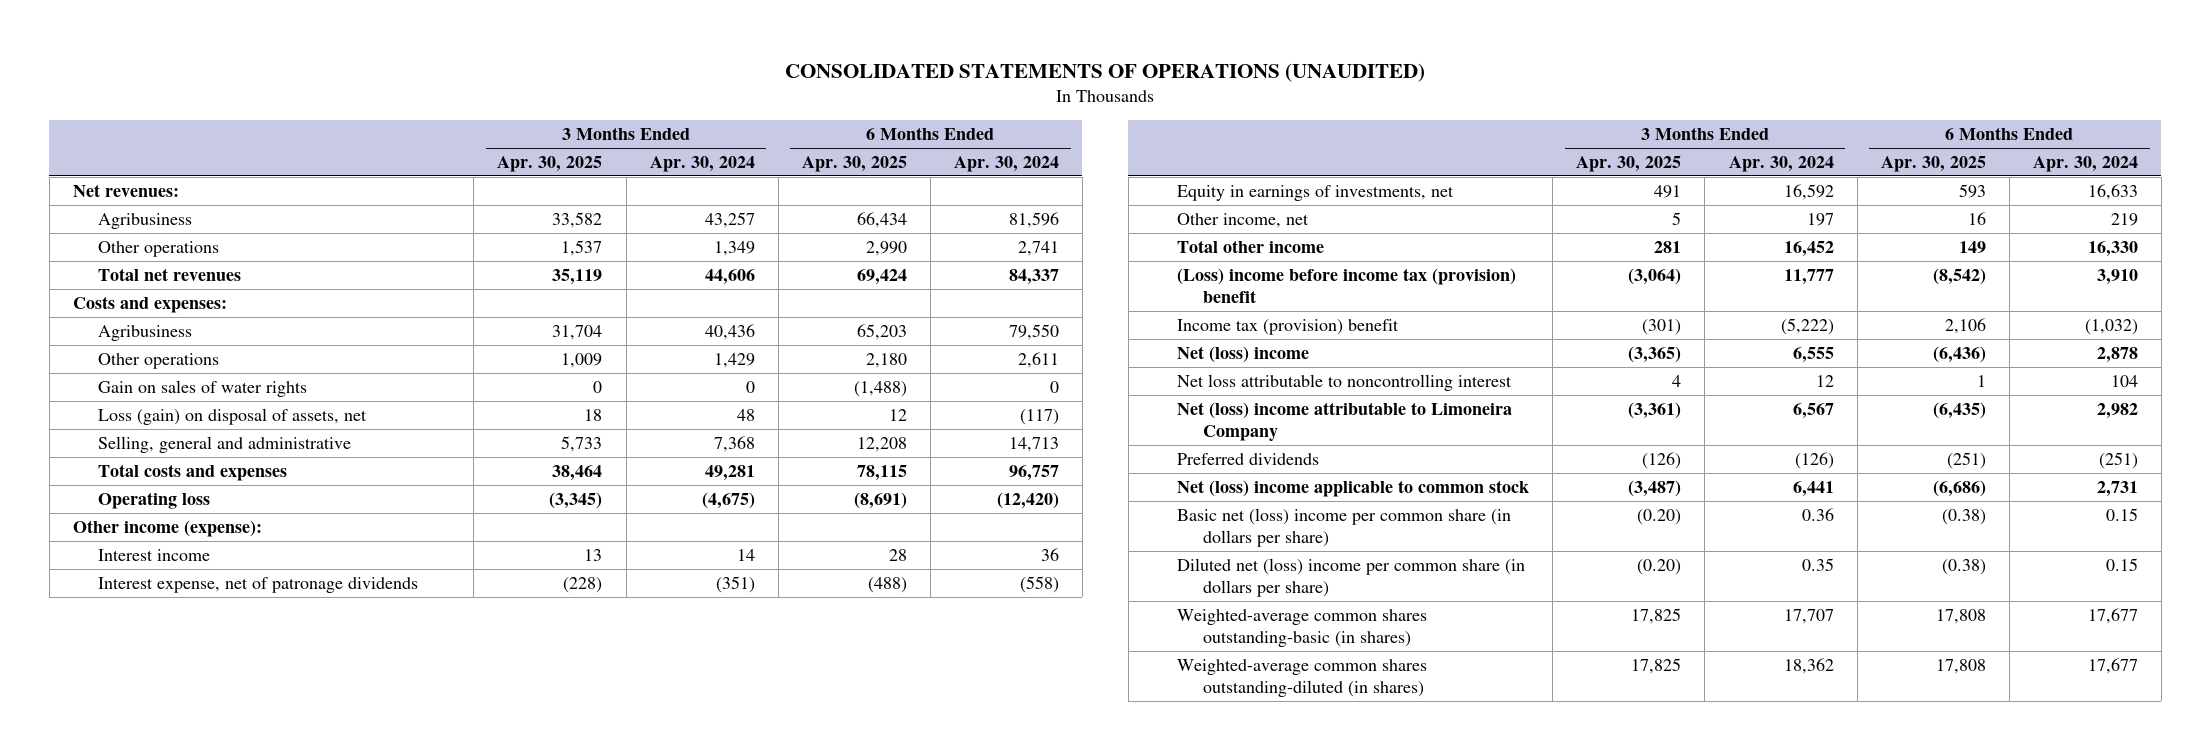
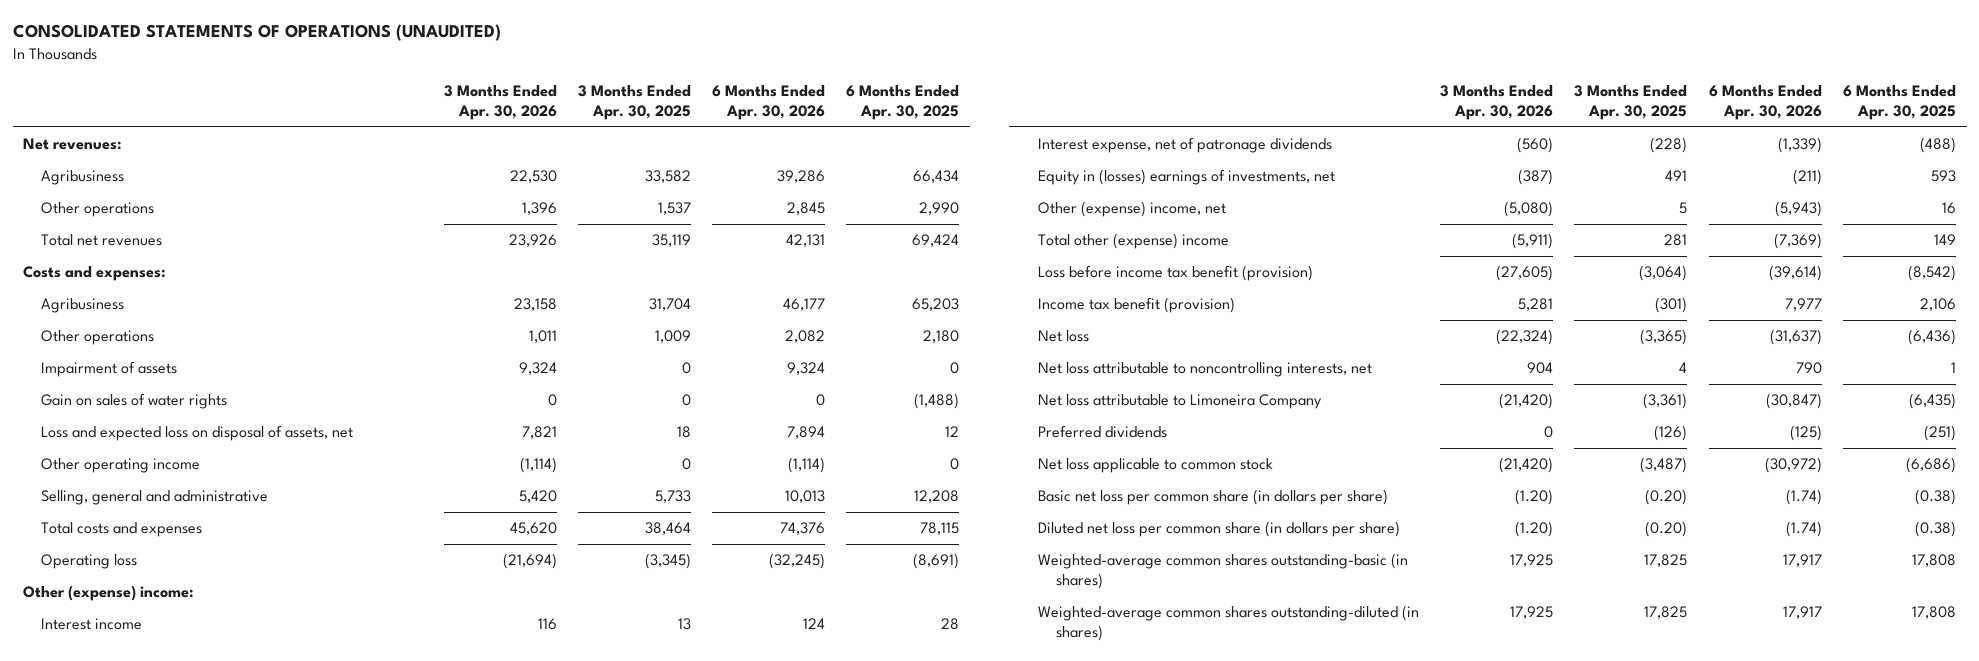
[649,155,755,172] Apr. 30, 2024 -> none
[953,155,1059,172] Apr. 30, 2024 -> none
none -> [443,84,557,120] 3 Months Ended Apr. 30, 2026
none -> [712,84,826,120] 6 Months Ended Apr. 30, 2026
none -> [41,361,178,378] Impairment of assets
[98,407,368,425] Loss (gain) on disposal of assets, net -> [41,425,354,442] Loss and expected loss on disposal of assets, net
none -> [41,458,201,474] Other operating income
[72,519,262,537] Other income (expense): -> [23,585,195,602] Other (expense) income:
[1177,184,1455,201] Equity in earnings of investments, net -> [1038,169,1336,186] Equity in (losses) earnings of investments, net
[1177,212,1310,228] Other income, net -> [1038,201,1227,218] Other (expense) income, net
[1177,239,1325,253] Total other income -> [1038,233,1230,250] Total other (expense) income
[1177,267,1517,304] (Loss) income before income tax (provision) benefit -> [1038,265,1314,282] Loss before income tax benefit (provision)
[1177,318,1400,335] Income tax (provision) benefit -> [1038,297,1236,314] Income tax benefit (provision)
[1177,345,1310,363] Net (loss) income -> [1038,330,1090,343] Net loss
[1177,373,1513,391] Net loss attributable to noncontrolling interest -> [1038,362,1373,378] Net loss attributable to noncontrolling interests, net
[1177,401,1513,442] Net (loss) income attributable to Limoneira Company -> [1038,394,1323,410] Net loss attributable to Limoneira Company
[1177,479,1530,497] Net (loss) income applicable to common stock -> [1038,458,1274,474] Net loss applicable to common stock
[1177,507,1512,548] Basic net (loss) income per common share (in dollars per share) -> [1038,489,1389,506] Basic net loss per common share (in dollars per share)
[1177,557,1526,598] Diluted net (loss) income per common share (in dollars per share) -> [1038,521,1401,538] Diluted net loss per common share (in dollars per share)

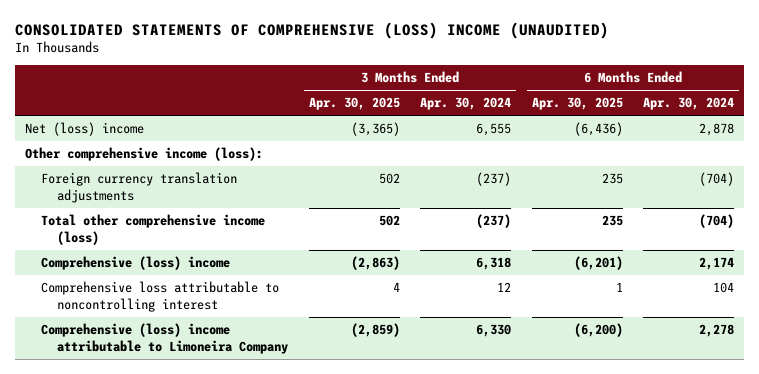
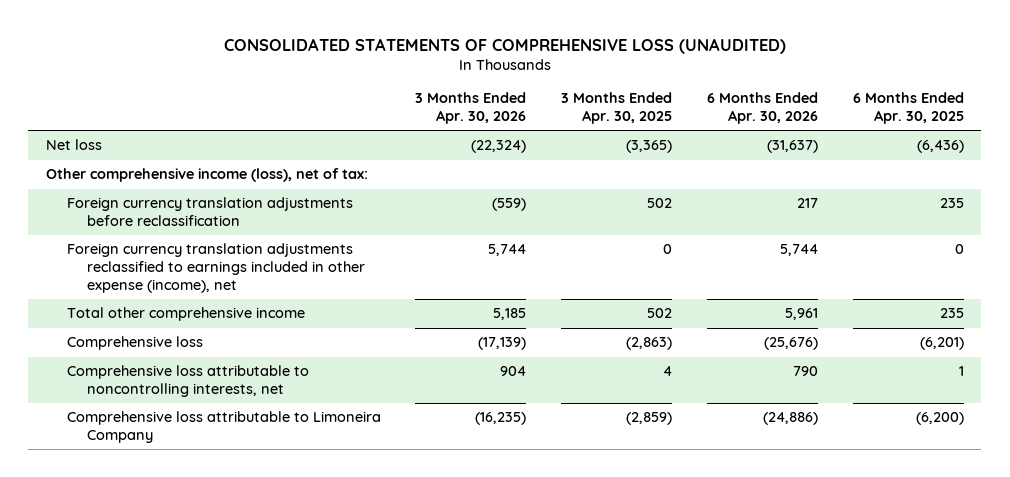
[14,21,609,39] CONSOLIDATED STATEMENTS OF COMPREHENSIVE (LOSS) INCOME (UNAUDITED) -> [223,37,786,54] CONSOLIDATED STATEMENTS OF COMPREHENSIVE LOSS (UNAUDITED)
[420,97,512,111] Apr. 30, 2024 -> none
[643,97,735,111] Apr. 30, 2024 -> none
none -> [415,92,527,125] 3 Months Ended Apr. 30, 2026
none -> [707,92,819,125] 6 Months Ended Apr. 30, 2026
[24,122,144,137] Net (loss) income -> [45,139,102,151] Net loss
[24,147,263,162] Other comprehensive income (loss): -> [45,168,368,183] Other comprehensive income (loss), net of tax:
[41,172,238,203] Foreign currency translation adjustments -> [66,197,353,227] Foreign currency translation adjustments before reclassification
none -> [66,243,366,293] Foreign currency translation adjustments reclassified to earnings included in other expense (income), net
[41,214,266,245] Total other comprehensive income (loss) -> [66,307,305,322] Total other comprehensive income
[41,256,231,271] Comprehensive (loss) income -> [66,336,203,351] Comprehensive loss
[41,281,280,312] Comprehensive loss attributable to noncontrolling interest -> [66,365,309,398] Comprehensive loss attributable to noncontrolling interests, net
[41,323,289,354] Comprehensive (loss) income attributable to Limoneira Company -> [66,411,381,444] Comprehensive loss attributable to Limoneira Company

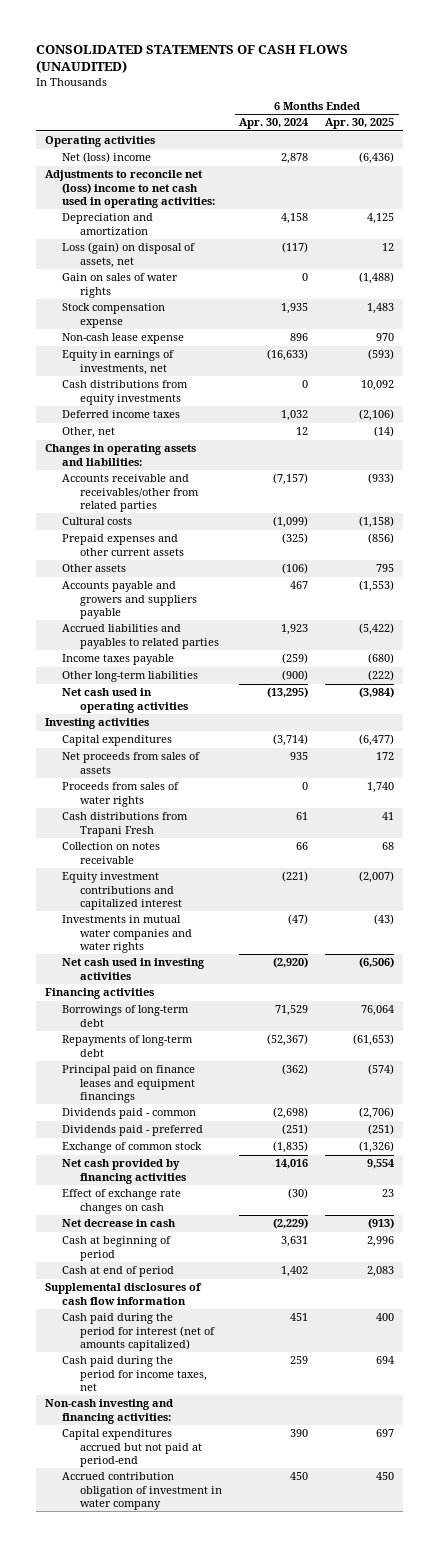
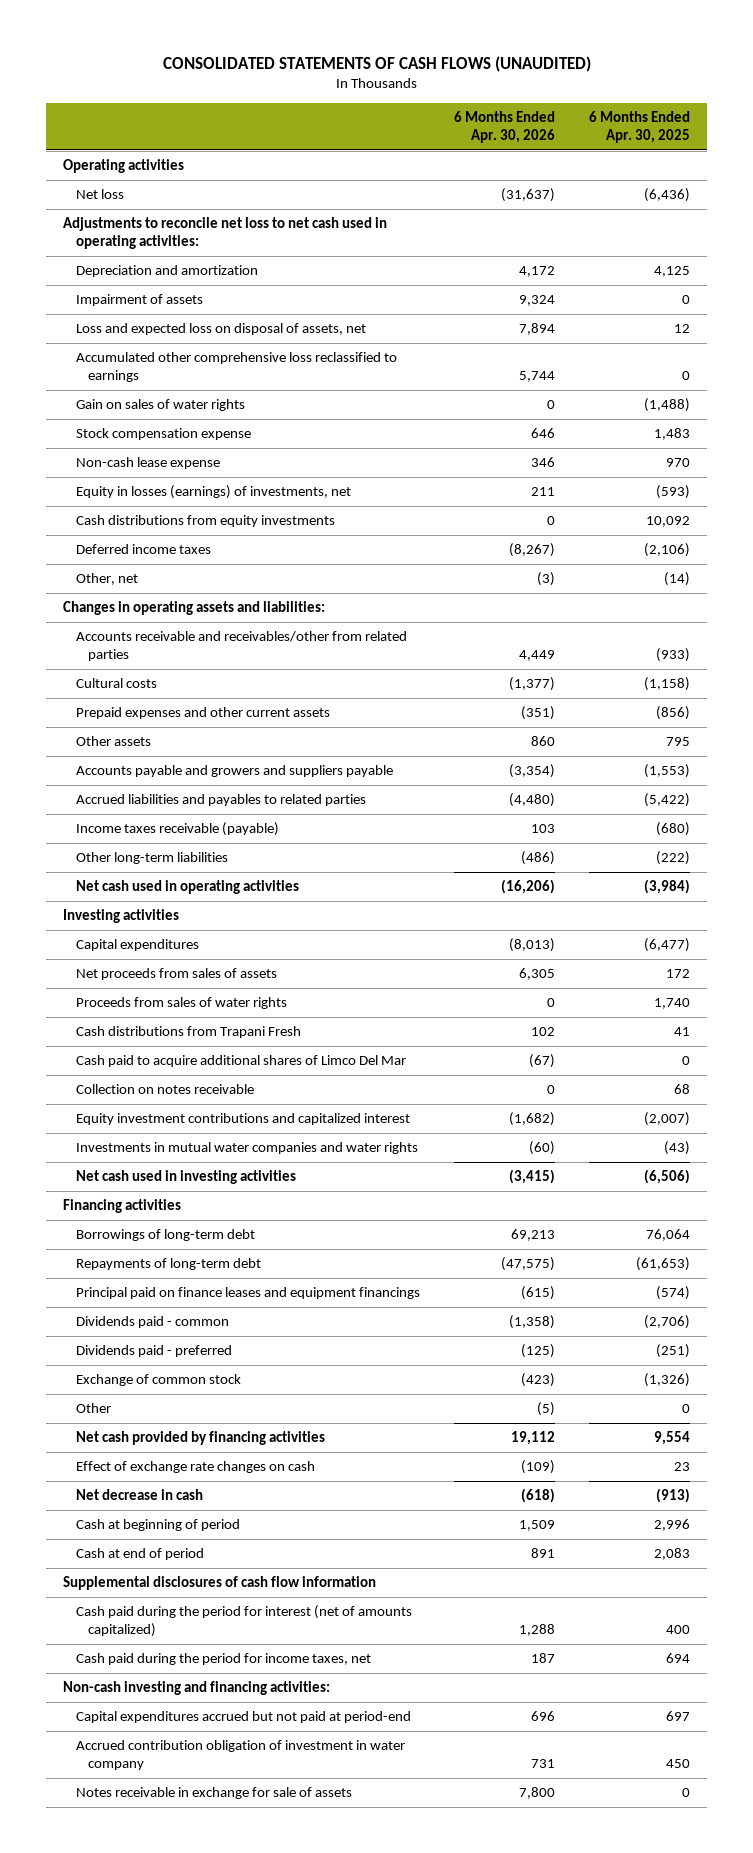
[239,118,309,130] Apr. 30, 2024 -> none
none -> [453,110,555,143] 6 Months Ended Apr. 30, 2026
[62,152,152,164] Net (loss) income -> [75,189,124,200] Net loss
[44,170,216,208] Adjustments to reconcile net (loss) income to net cash used in operating activities: -> [63,217,388,250] Adjustments to reconcile net loss to net cash used in operating activities:
none -> [75,294,203,307] Impairment of assets
[62,242,196,268] Loss (gain) on disposal of assets, net -> [75,323,366,336] Loss and expected loss on disposal of assets, net
none -> [75,352,397,383] Accumulated other comprehensive loss reclassified to earnings
[62,350,175,375] Equity in earnings of investments, net -> [75,485,351,500] Equity in losses (earnings) of investments, net
[62,654,175,666] Income taxes payable -> [75,822,279,837] Income taxes receivable (payable)
none -> [75,1055,406,1068] Cash paid to acquire additional shares of Limco Del Mar
none -> [75,1403,111,1414] Other
none -> [75,1787,352,1800] Notes receivable in exchange for sale of assets

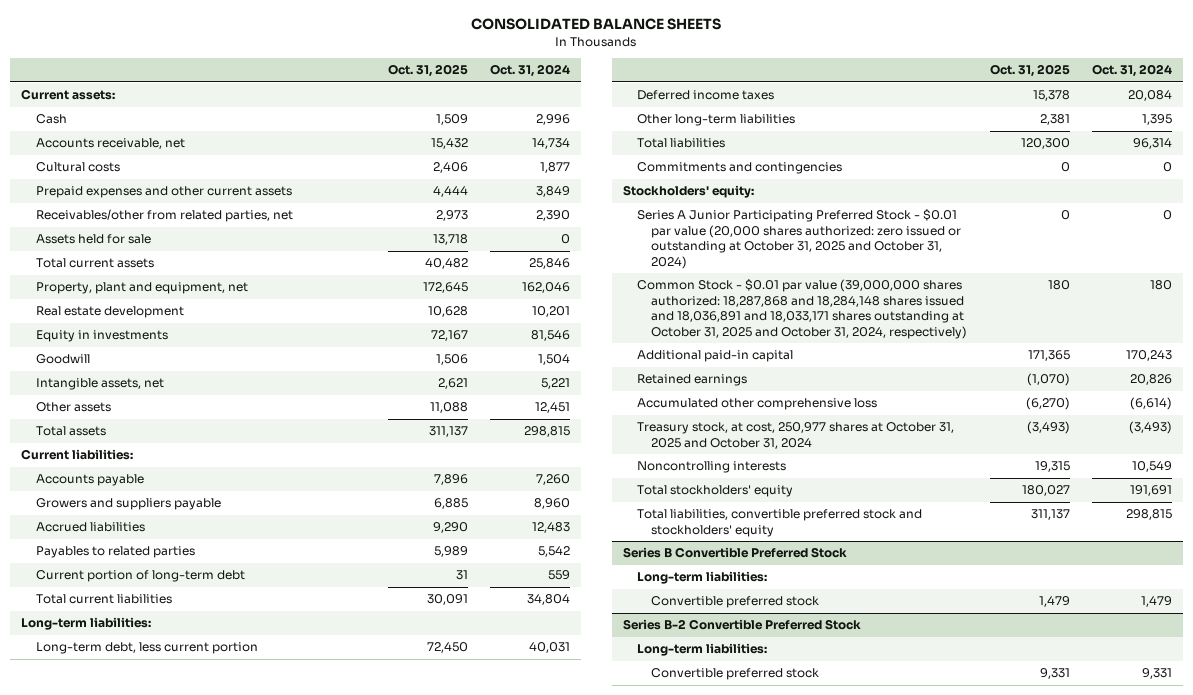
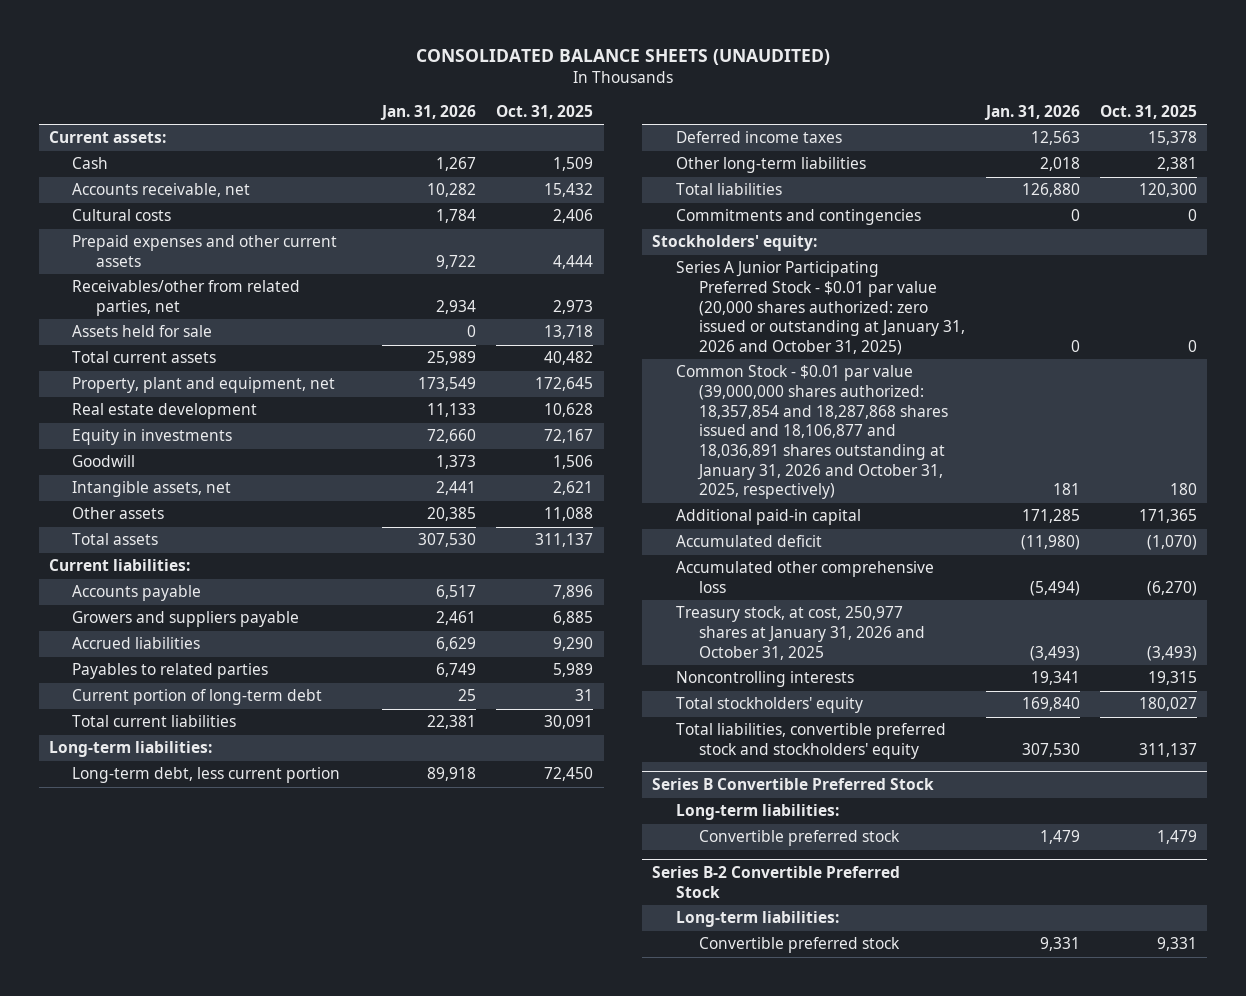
[471,18,722,31] CONSOLIDATED BALANCE SHEETS -> [415,49,830,66] CONSOLIDATED BALANCE SHEETS (UNAUDITED)
[490,64,571,78] Oct. 31, 2024 -> none
none -> [379,105,476,121] Jan. 31, 2026
[637,209,962,269] Series A Junior Participating Preferred Stock - $0.01 par value (20,000 shares authorized: zero issued or outstanding at October 31, 2025 and October 31, 2024) -> [675,261,966,355] Series A Junior Participating Preferred Stock - $0.01 par value (20,000 shares authorized: zero issued or outstanding at January 31, 2026 and October 31, 2025)
[637,279,968,339] Common Stock - $0.01 par value (39,000,000 shares authorized: 18,287,868 and 18,284,148 shares issued and 18,036,891 and 18,033,171 shares outstanding at October 31, 2025 and October 31, 2024, respectively) -> [675,365,949,500] Common Stock - $0.01 par value (39,000,000 shares authorized: 18,357,854 and 18,287,868 shares issued and 18,106,877 and 18,036,891 shares outstanding at January 31, 2026 and October 31, 2025, respectively)
[637,374,748,387] Retained earnings -> [675,535,822,548] Accumulated deficit
[637,422,955,449] Treasury stock, at cost, 250,977 shares at October 31, 2025 and October 31, 2024 -> [675,606,926,660] Treasury stock, at cost, 250,977 shares at January 31, 2026 and October 31, 2025

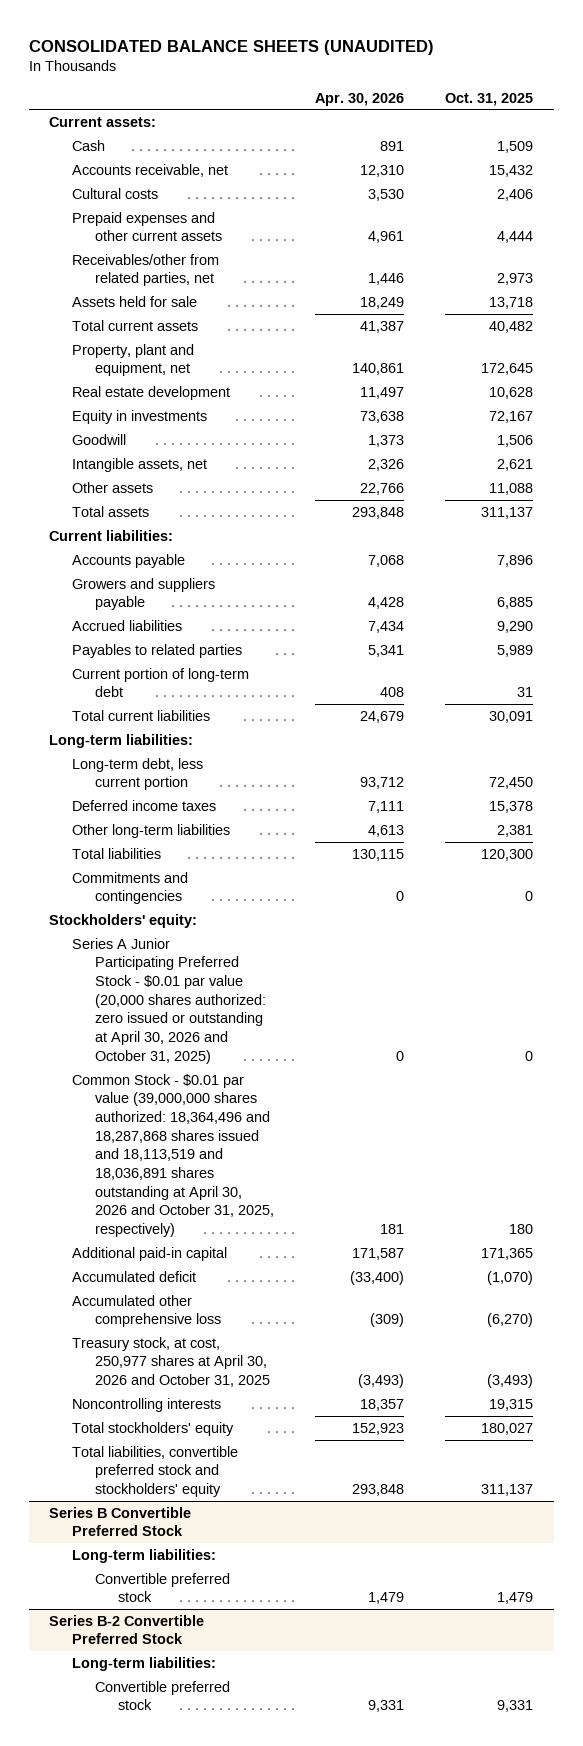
[379,105,476,121] Jan. 31, 2026 -> none
none -> [315,92,405,106] Apr. 30, 2026
[675,261,966,355] Series A Junior Participating Preferred Stock - $0.01 par value (20,000 shares authorized: zero issued or outstanding at January 31, 2026 and October 31, 2025) -> [72,937,267,1064] Series A Junior Participating Preferred Stock - $0.01 par value (20,000 shares authorized: zero issued or outstanding at April 30, 2026 and October 31, 2025)
[675,365,949,500] Common Stock - $0.01 par value (39,000,000 shares authorized: 18,357,854 and 18,287,868 shares issued and 18,106,877 and 18,036,891 shares outstanding at January 31, 2026 and October 31, 2025, respectively) -> [72,1073,275,1238] Common Stock - $0.01 par value (39,000,000 shares authorized: 18,364,496 and 18,287,868 shares issued and 18,113,519 and 18,036,891 shares outstanding at April 30, 2026 and October 31, 2025, respectively)
[675,606,926,660] Treasury stock, at cost, 250,977 shares at January 31, 2026 and October 31, 2025 -> [72,1336,271,1388] Treasury stock, at cost, 250,977 shares at April 30, 2026 and October 31, 2025

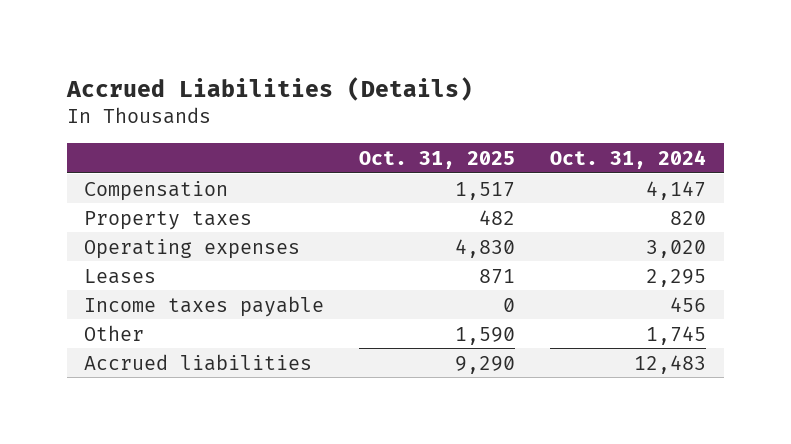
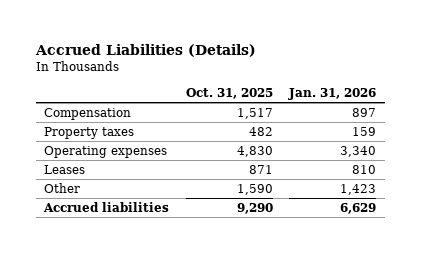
[550,149,707,169] Oct. 31, 2024 -> none
none -> [288,88,377,101] Jan. 31, 2026
[84,295,325,317] Income taxes payable -> none

